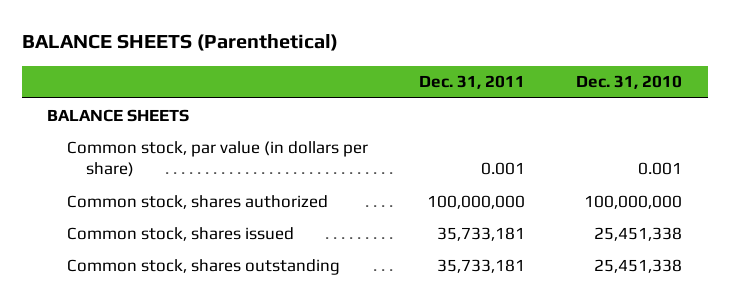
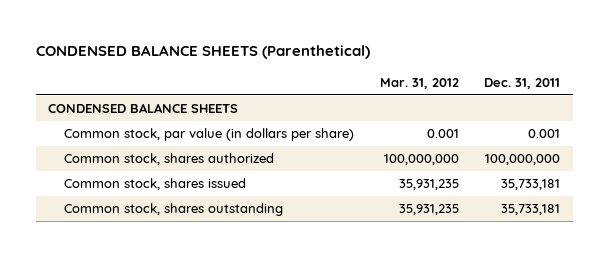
[21,34,338,52] BALANCE SHEETS (Parenthetical) -> [35,45,370,60] CONDENSED BALANCE SHEETS (Parenthetical)
[576,75,683,90] Dec. 31, 2010 -> none
none -> [379,77,459,89] Mar. 31, 2012
[47,108,190,122] BALANCE SHEETS -> [48,103,239,114] CONDENSED BALANCE SHEETS

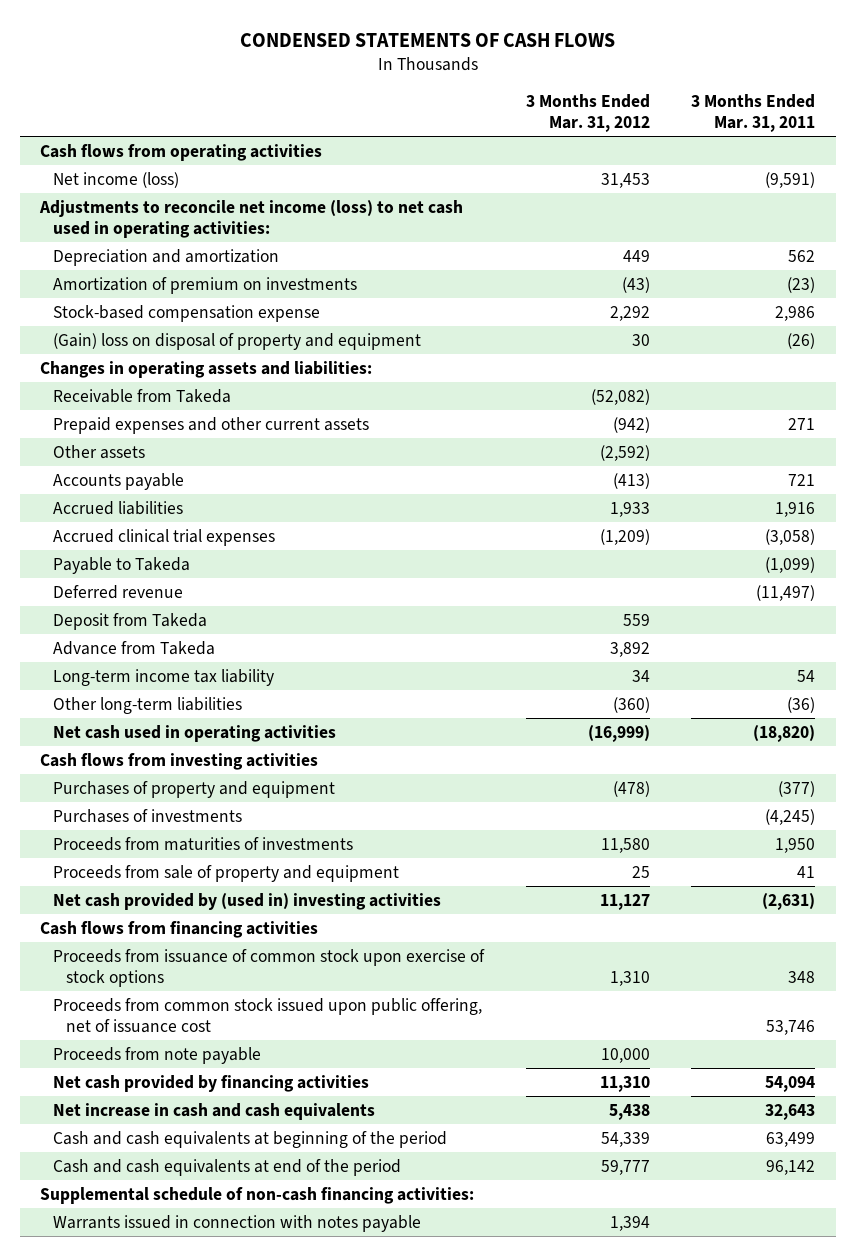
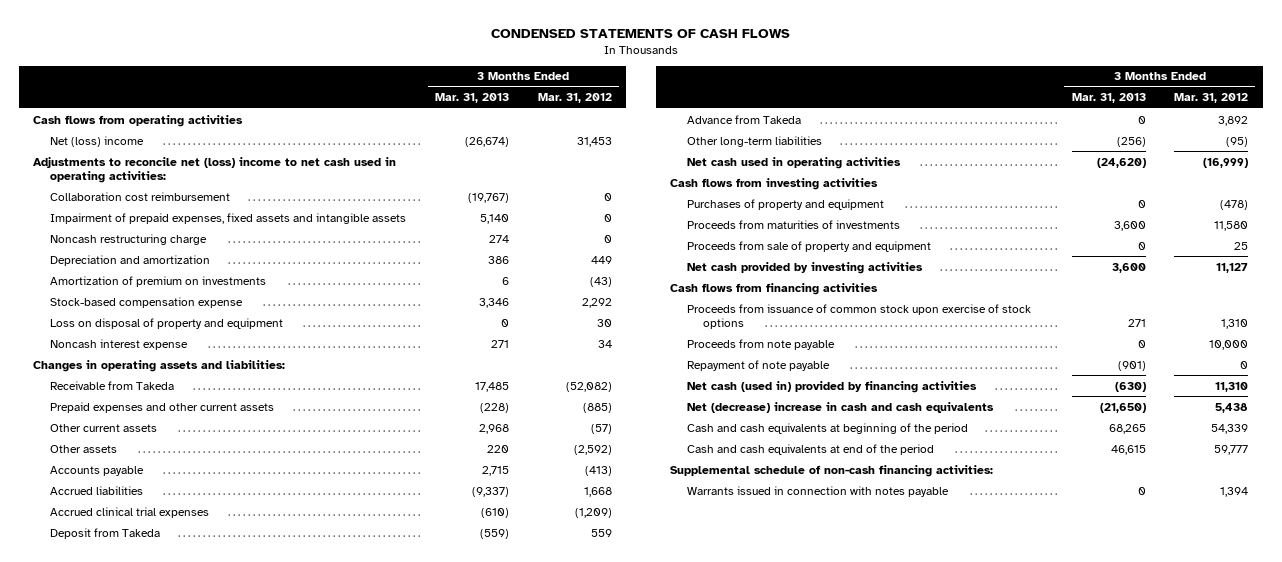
[691,94,816,133] 3 Months Ended Mar. 31, 2011 -> none
none -> [434,93,509,104] Mar. 31, 2013
[53,171,180,188] Net income (loss) -> [50,135,145,147] Net (loss) income
[39,199,464,238] Adjustments to reconcile net income (loss) to net cash used in operating activities: -> [33,156,397,183] Adjustments to reconcile net (loss) income to net cash used in operating activities:
none -> [50,191,231,201] Collaboration cost reimbursement
none -> [50,212,407,224] Impairment of prepaid expenses, fixed assets and intangible assets
none -> [50,233,208,245] Noncash restructuring charge
[53,332,422,350] (Gain) loss on disposal of property and equipment -> [50,317,284,329] Loss on disposal of property and equipment
none -> [50,338,189,350] Noncash interest expense
[612,416,650,433] (942) -> [582,402,612,413] (885)
none -> [50,423,158,432] Other current assets
[609,501,650,517] 1,933 -> [583,486,612,497] 1,668
[53,556,191,574] Payable to Takeda -> none
[53,584,184,599] Deferred revenue -> none
[53,668,275,686] Long-term income tax liability -> none
[612,696,650,713] (360) -> [1226,136,1249,147] (95)
[53,808,243,823] Purchases of investments -> none
[53,892,442,910] Net cash provided by (used in) investing activities -> [686,261,923,274] Net cash provided by investing activities
[53,997,483,1033] Proceeds from common stock issued upon public offering, net of issuance cost -> none
none -> [686,359,830,371] Repayment of note payable
[53,1074,370,1092] Net cash provided by financing activities -> [686,380,977,393] Net cash (used in) provided by financing activities
[53,1102,376,1120] Net increase in cash and cash equivalents -> [686,401,994,413] Net (decrease) increase in cash and cash equivalents

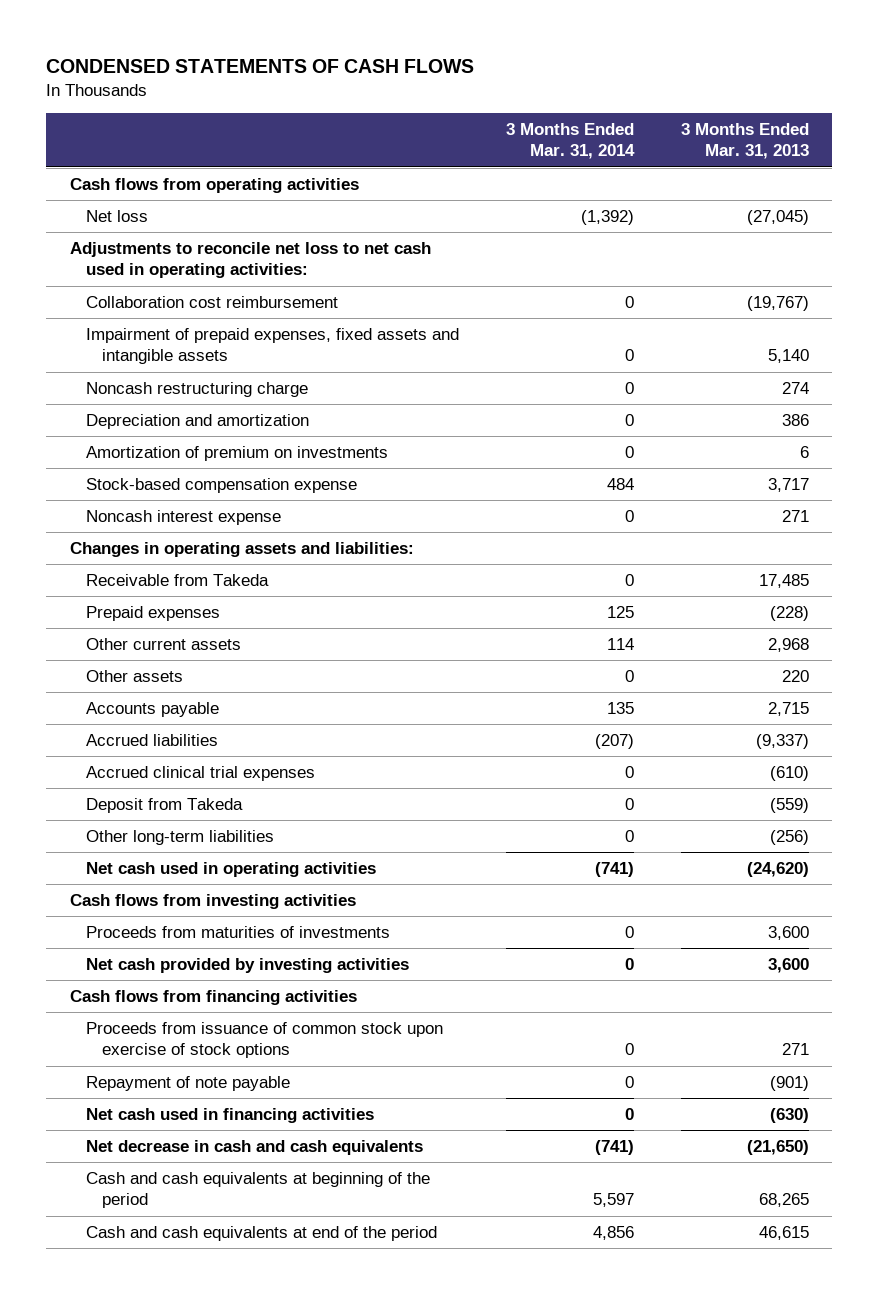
[537,93,612,104] Mar. 31, 2012 -> none
none -> [505,123,635,160] 3 Months Ended Mar. 31, 2014
[50,135,145,147] Net (loss) income -> [86,210,149,223] Net loss
[464,136,509,147] (26,674) -> [746,210,809,226] (27,045)
[33,156,397,183] Adjustments to reconcile net (loss) income to net cash used in operating activities: -> [69,242,431,279] Adjustments to reconcile net loss to net cash used in operating activities:
[50,317,284,329] Loss on disposal of property and equipment -> none
[478,297,509,308] 3,346 -> [767,478,809,493] 3,717
[50,401,275,413] Prepaid expenses and other current assets -> [86,606,221,622] Prepaid expenses
[686,114,801,124] Advance from Takeda -> none
[686,198,884,210] Purchases of property and equipment -> none
[686,240,931,252] Proceeds from sale of property and equipment -> none
[686,338,835,350] Proceeds from note payable -> none
[686,380,977,393] Net cash (used in) provided by financing activities -> [86,1108,375,1124] Net cash used in financing activities
[686,401,994,413] Net (decrease) increase in cash and cash equivalents -> [86,1140,424,1156] Net decrease in cash and cash equivalents
[670,464,994,477] Supplemental schedule of non-cash financing activities: -> none
[686,485,949,497] Warrants issued in connection with notes payable -> none

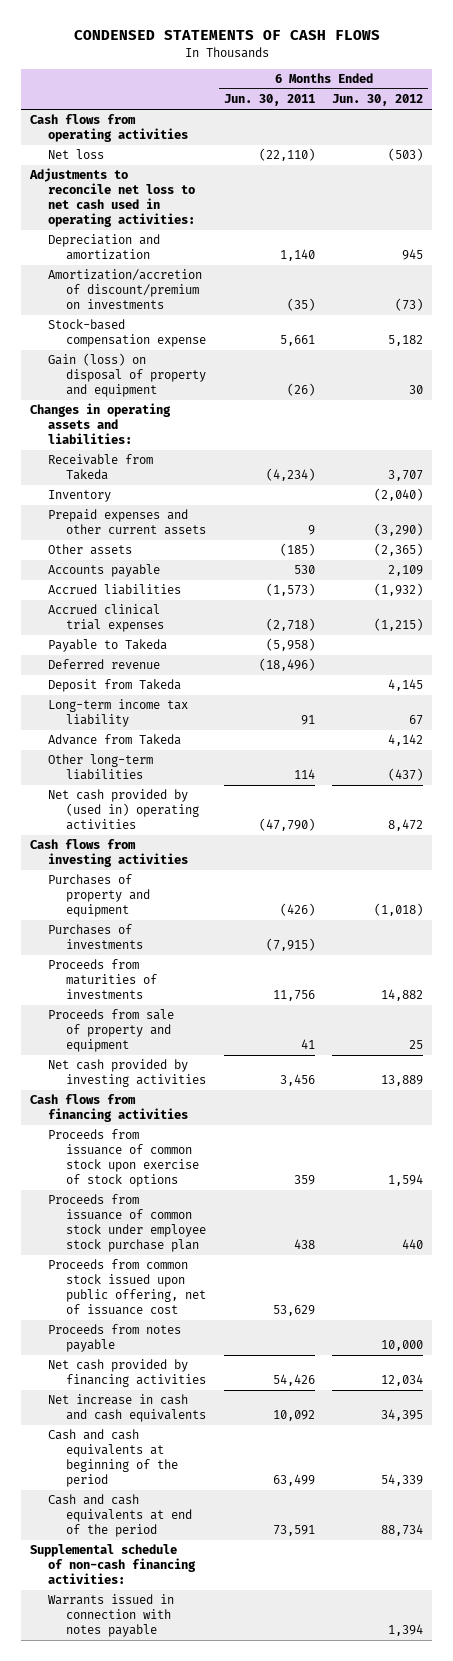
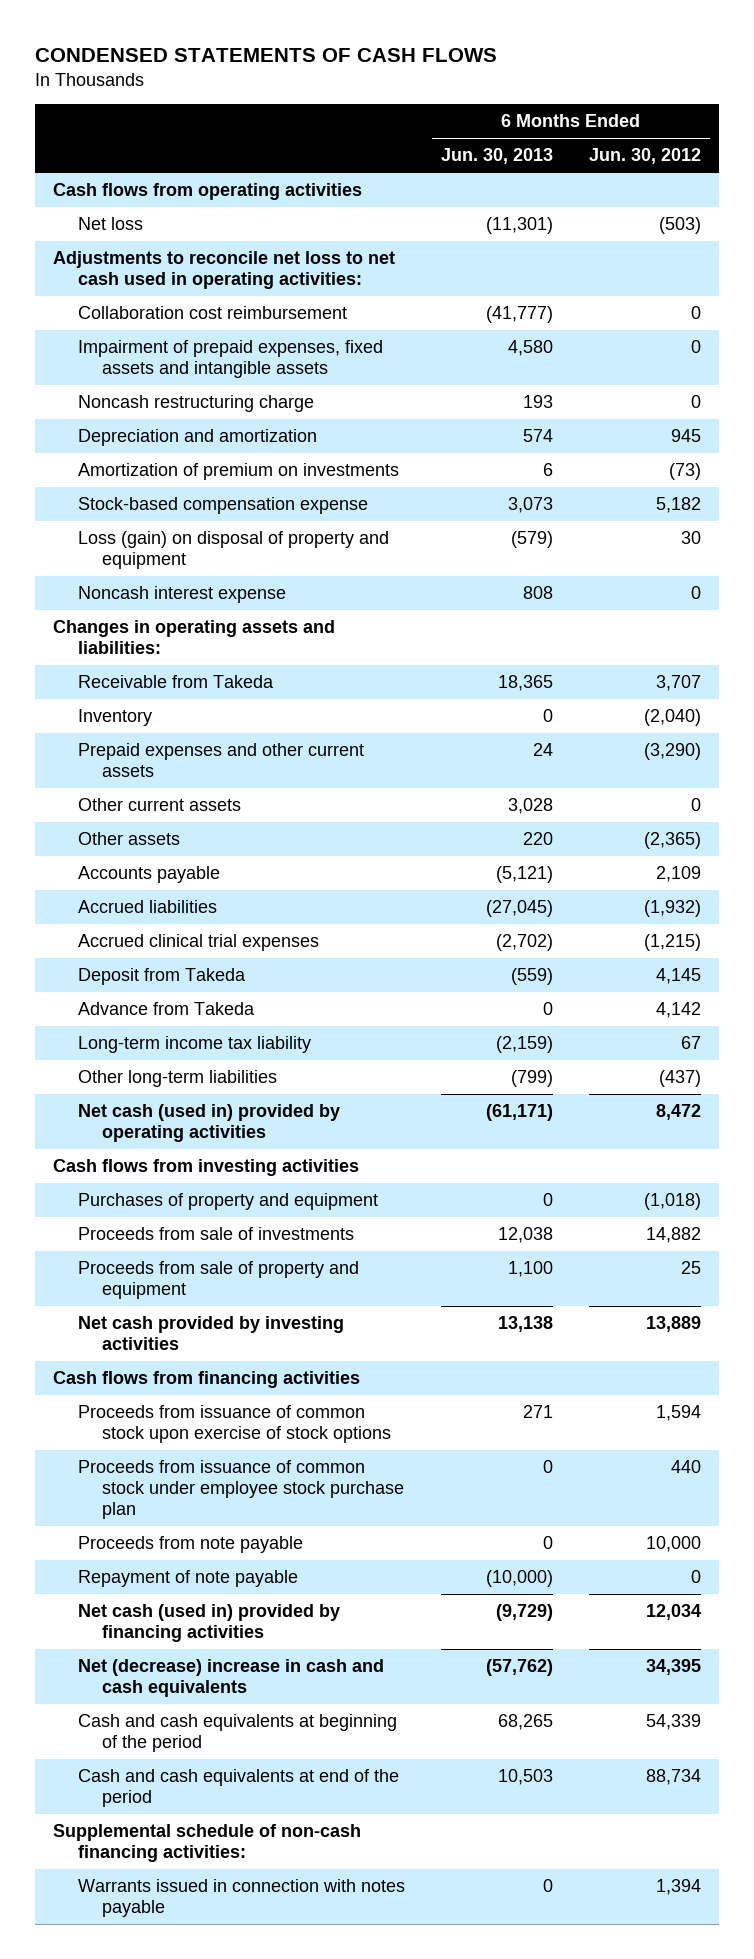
[223,94,315,107] Jun. 30, 2011 -> none
none -> [440,148,553,165] Jun. 30, 2013
none -> [77,306,347,320] Collaboration cost reimbursement
none -> [77,340,383,379] Impairment of prepaid expenses, fixed assets and intangible assets
none -> [77,395,314,413] Noncash restructuring charge
[48,269,203,310] Amortization/accretion of discount/premium on investments -> [77,463,399,481] Amortization of premium on investments
[48,353,207,398] Gain (loss) on disposal of property and equipment -> [77,531,389,570] Loss (gain) on disposal of property and equipment
none -> [77,586,286,604] Noncash interest expense
none -> [77,798,241,812] Other current assets
[48,639,168,653] Payable to Takeda -> none
[48,659,161,670] Deferred revenue -> none
[48,699,189,728] Long-term income tax liability -> [77,1036,311,1054] Long-term income tax liability
[48,789,200,831] Net cash provided by (used in) operating activities -> [77,1104,340,1143] Net cash (used in) provided by operating activities
[48,924,144,950] Purchases of investments -> none
[48,959,158,1000] Proceeds from maturities of investments -> [77,1227,354,1241] Proceeds from sale of investments
[48,1259,207,1316] Proceeds from common stock issued upon public offering, net of issuance cost -> none
[48,1324,182,1353] Proceeds from notes payable -> [77,1536,303,1554] Proceeds from note payable
none -> [77,1570,298,1588] Repayment of note payable
[48,1359,207,1388] Net cash provided by financing activities -> [77,1604,340,1643] Net cash (used in) provided by financing activities
[48,1394,207,1423] Net increase in cash and cash equivalents -> [77,1659,384,1698] Net (decrease) increase in cash and cash equivalents

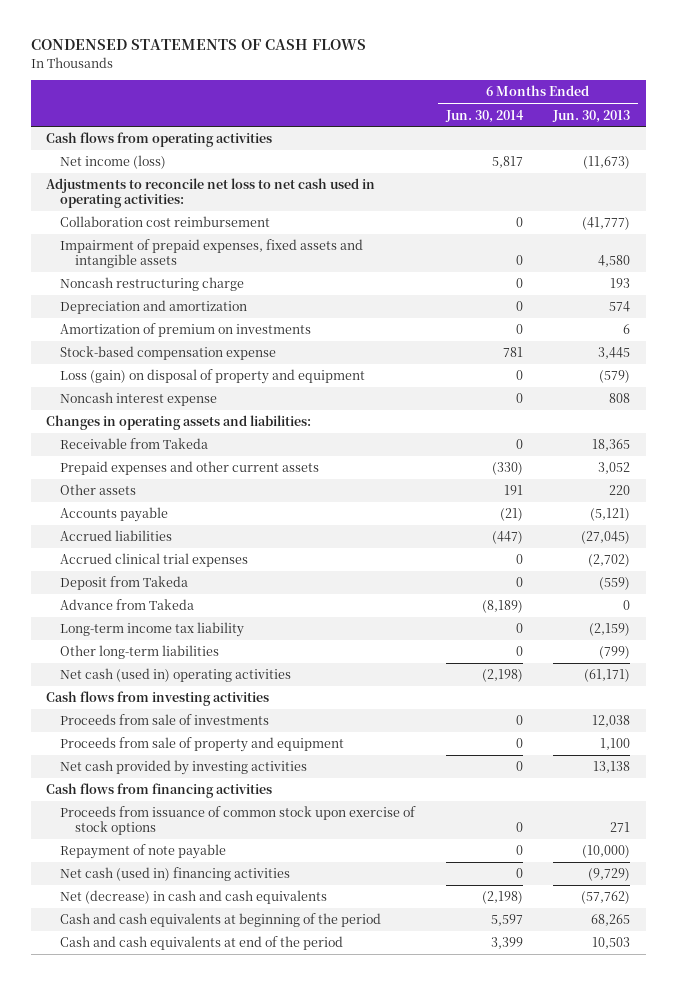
[588,148,701,165] Jun. 30, 2012 -> none
none -> [444,109,524,123] Jun. 30, 2014
[77,217,143,231] Net loss -> [60,155,167,170] Net income (loss)
[485,217,553,235] (11,301) -> [583,156,631,170] (11,673)
[507,497,553,514] 3,073 -> [598,347,631,360] 3,445
[77,709,152,727] Inventory -> none
[77,798,241,812] Other current assets -> none
[532,743,553,757] 24 -> [598,462,631,475] 3,052
[77,1104,340,1143] Net cash (used in) provided by operating activities -> [60,668,292,683] Net cash (used in) operating activities
[77,1193,378,1211] Purchases of property and equipment -> none
[77,1460,405,1519] Proceeds from issuance of common stock under employee stock purchase plan -> none
[77,1536,303,1554] Proceeds from note payable -> none
[77,1604,340,1643] Net cash (used in) provided by financing activities -> [60,867,291,882] Net cash (used in) financing activities
[77,1659,384,1698] Net (decrease) increase in cash and cash equivalents -> [60,890,328,905] Net (decrease) in cash and cash equivalents
[52,1824,361,1863] Supplemental schedule of non-cash financing activities: -> none
[77,1879,405,1918] Warrants issued in connection with notes payable -> none

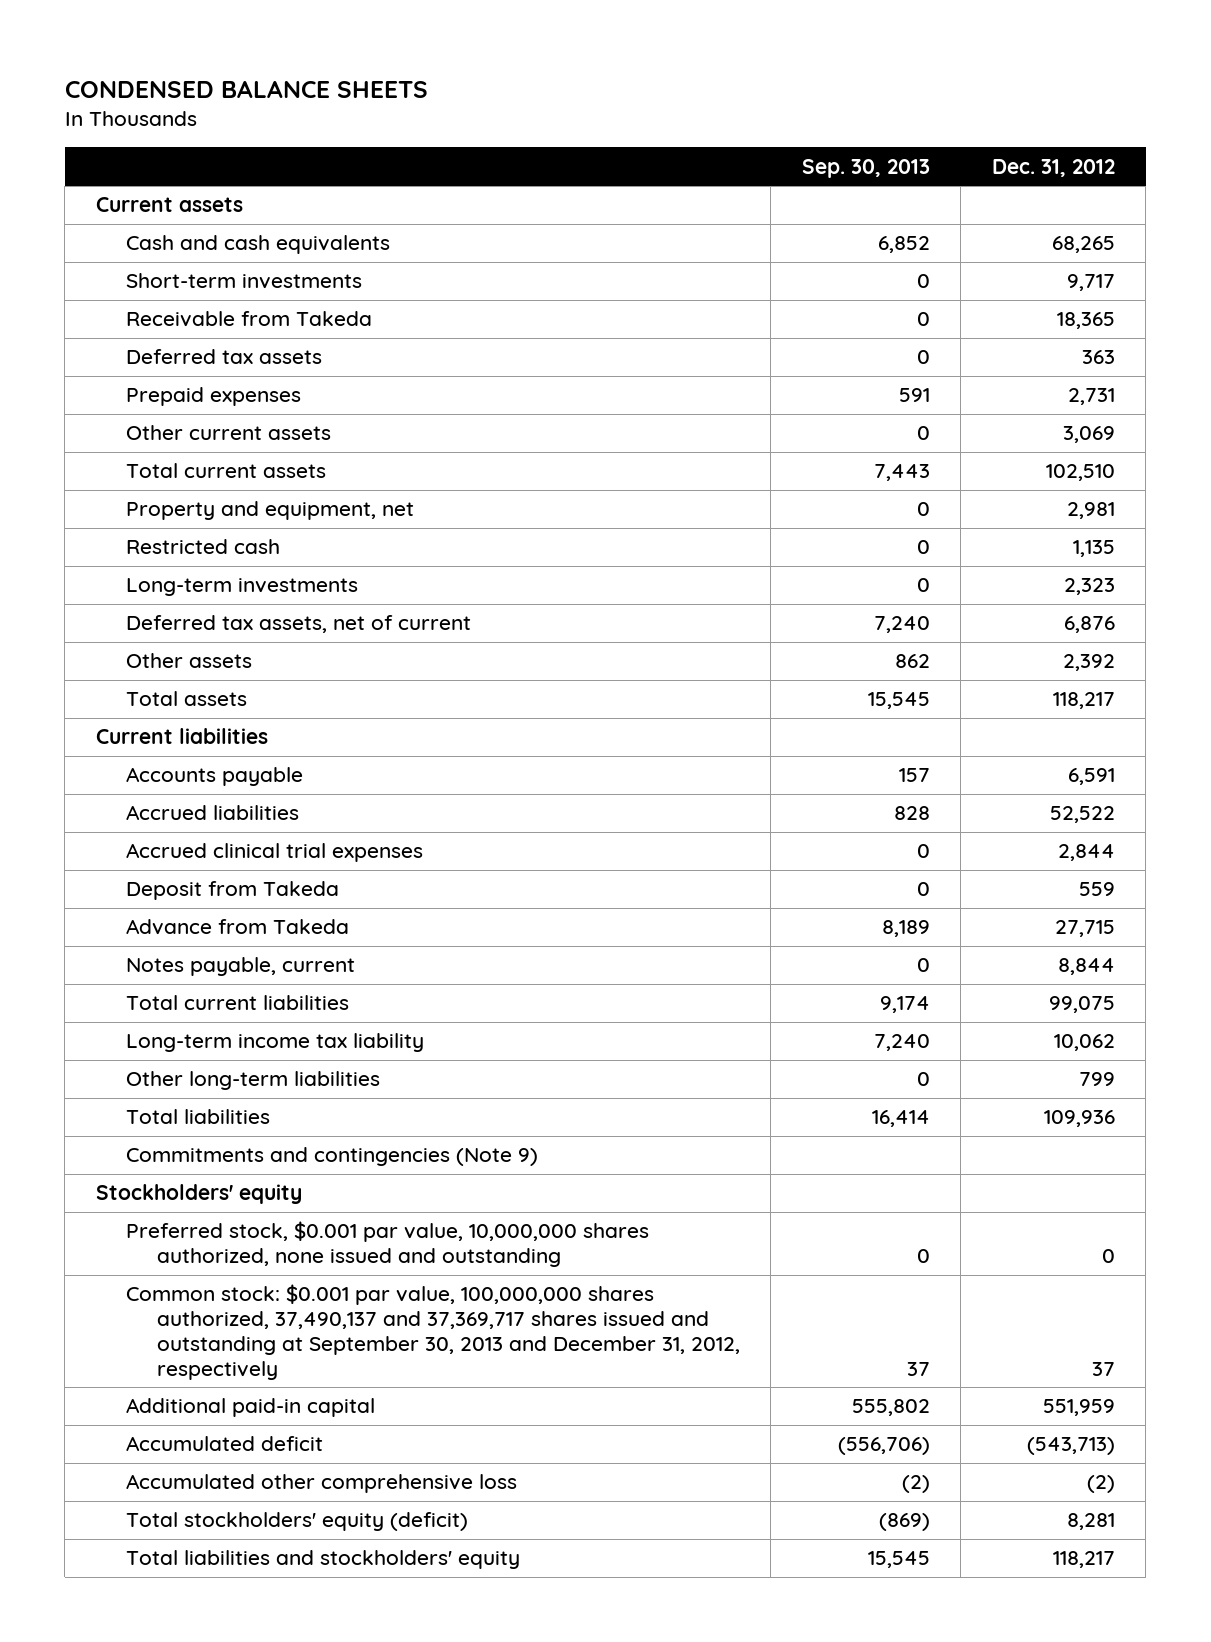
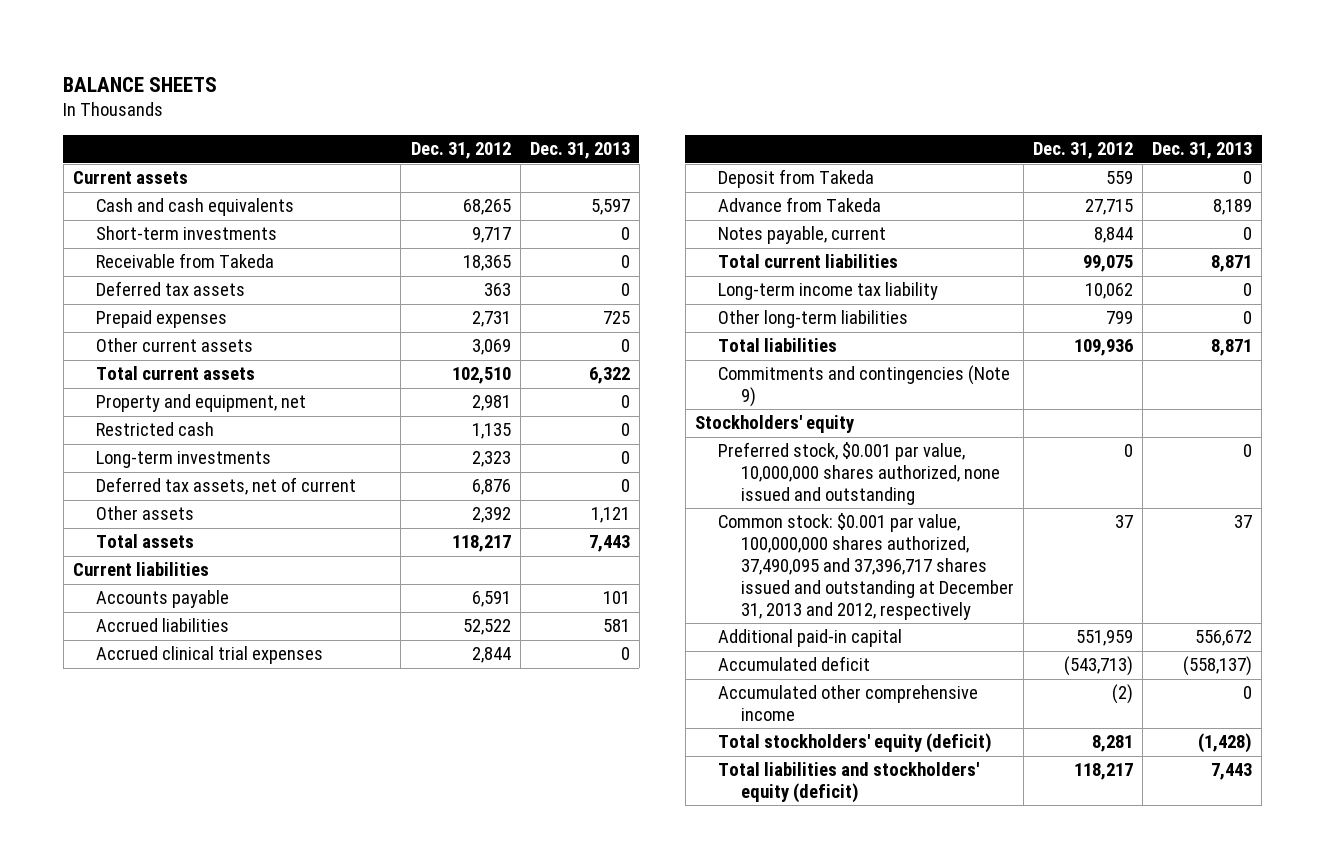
[64,79,428,98] CONDENSED BALANCE SHEETS -> [63,76,218,92] BALANCE SHEETS
[801,158,930,178] Sep. 30, 2013 -> none
none -> [529,142,630,160] Dec. 31, 2013
[126,1284,740,1380] Common stock: $0.001 par value, 100,000,000 shares authorized, 37,490,137 and 37,369,717 shares issued and outstanding at September 30, 2013 and December 31, 2012, respectively -> [717,513,1014,620] Common stock: $0.001 par value, 100,000,000 shares authorized, 37,490,095 and 37,396,717 shares issued and outstanding at December 31, 2013 and 2012, respectively
[126,1474,518,1494] Accumulated other comprehensive loss -> [717,685,978,722] Accumulated other comprehensive income
[126,1550,521,1570] Total liabilities and stockholders' equity -> [717,762,979,804] Total liabilities and stockholders' equity (deficit)

